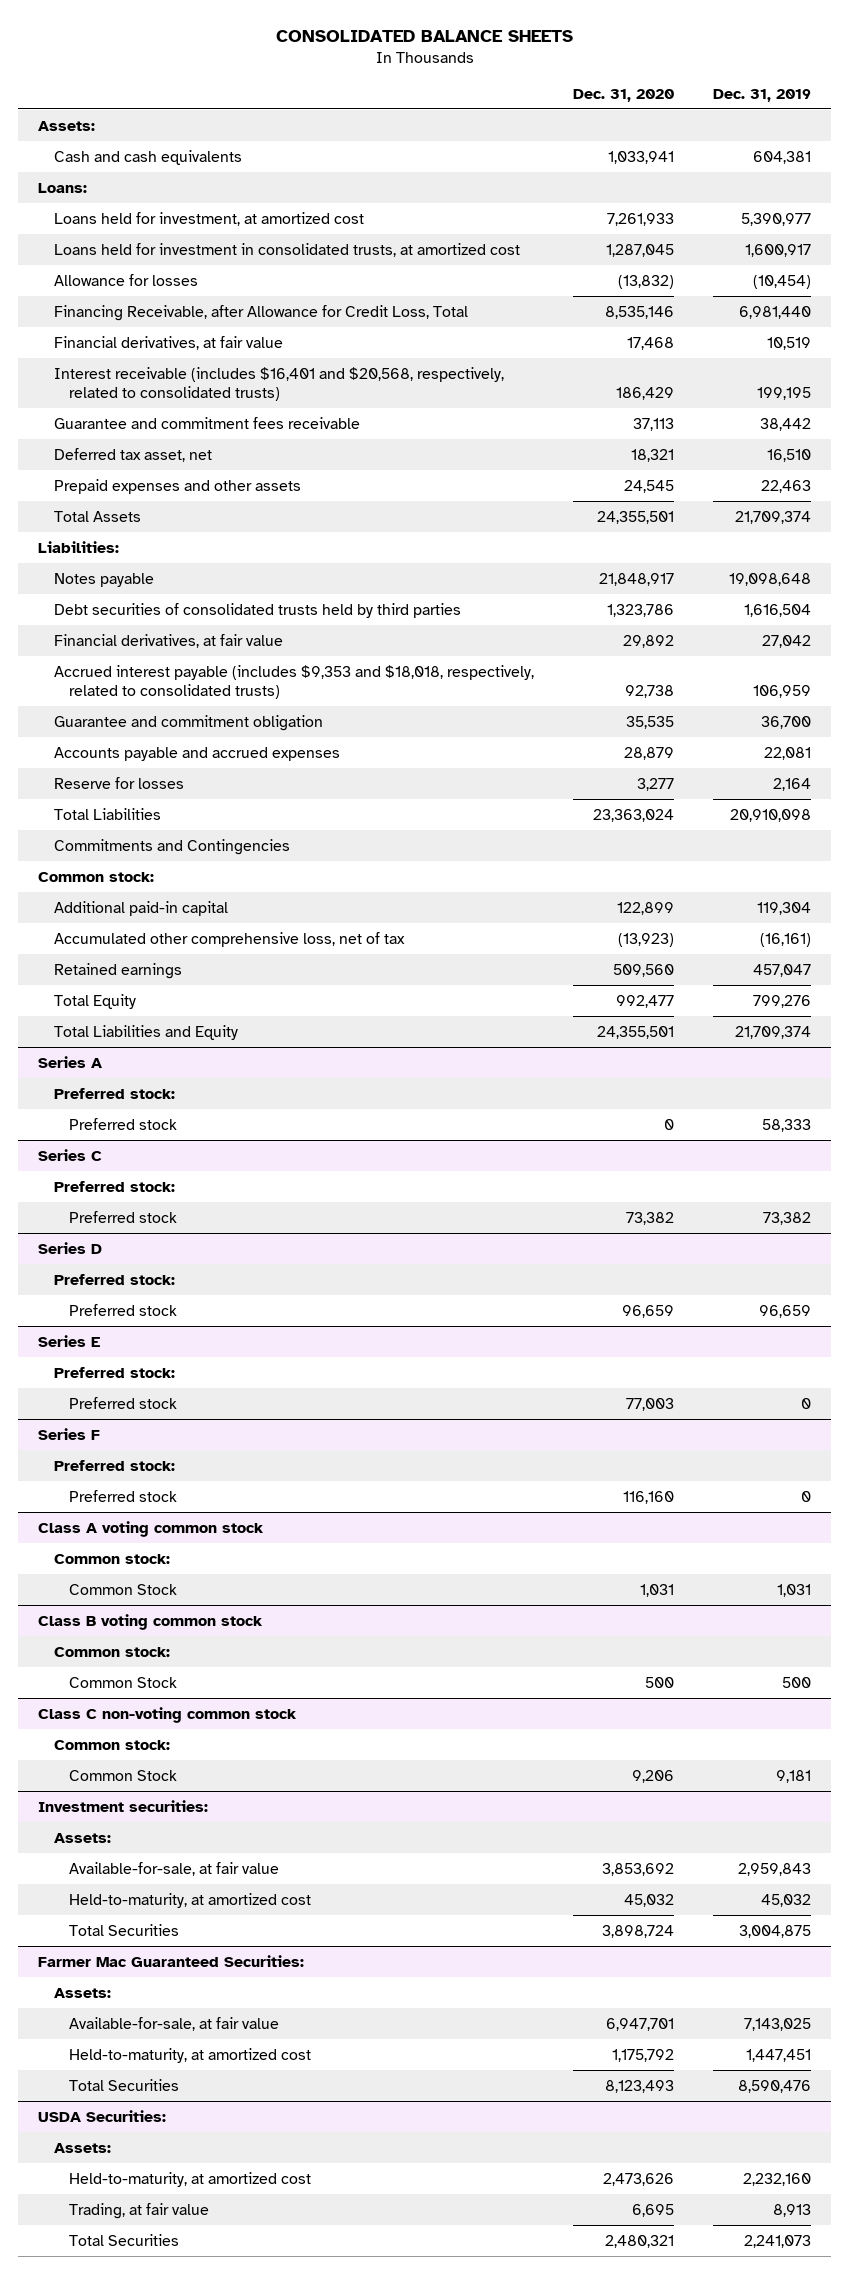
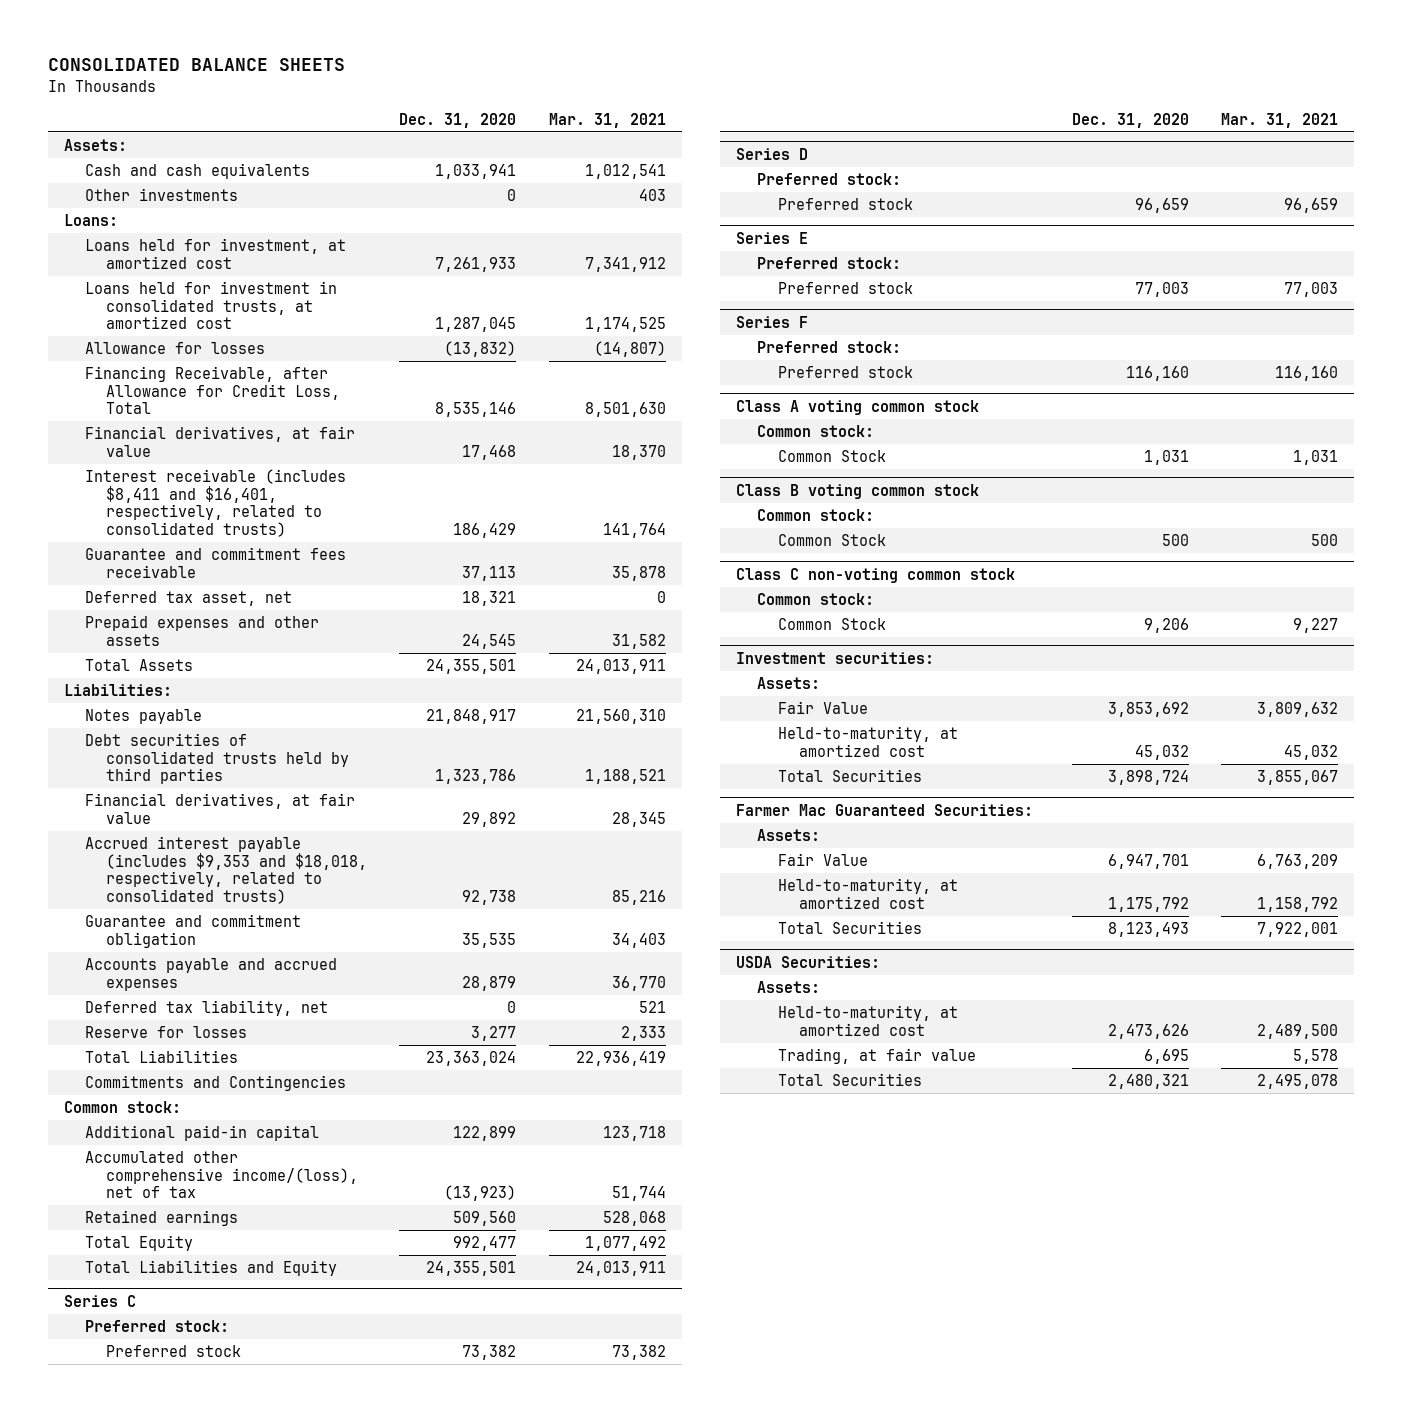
[713,88,812,102] Dec. 31, 2019 -> none
none -> [548,112,666,128] Mar. 31, 2021
none -> [85,187,239,201] Other investments
[53,366,504,402] Interest receivable (includes $16,401 and $20,568, respectively, related to consolidated trusts) -> [85,468,347,538] Interest receivable (includes $8,411 and $16,401, respectively, related to consolidated trusts)
none -> [85,999,329,1016] Deferred tax liability, net
[53,931,405,947] Accumulated other comprehensive loss, net of tax -> [85,1150,359,1199] Accumulated other comprehensive income/(loss), net of tax
[37,1055,102,1068] Series A -> none
[53,1087,175,1099] Preferred stock: -> none
[69,1117,178,1130] Preferred stock -> none
[69,1861,280,1876] Available-for-sale, at fair value -> [778,700,869,714] Fair Value
[69,2016,280,2031] Available-for-sale, at fair value -> [778,852,869,866] Fair Value

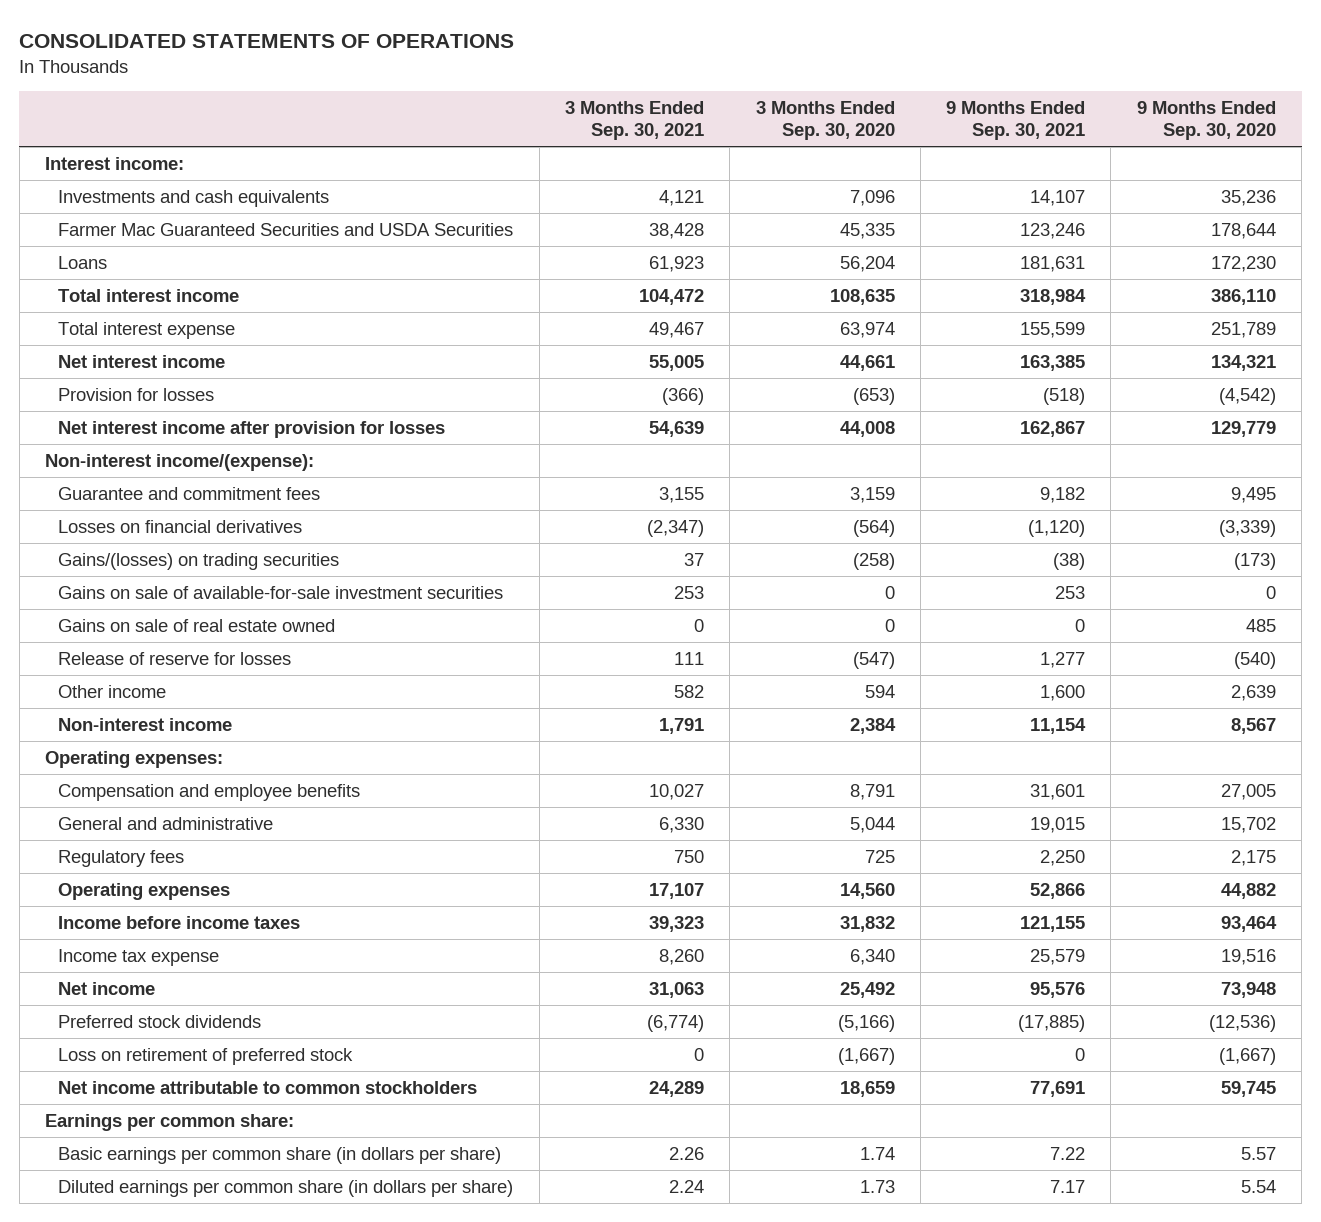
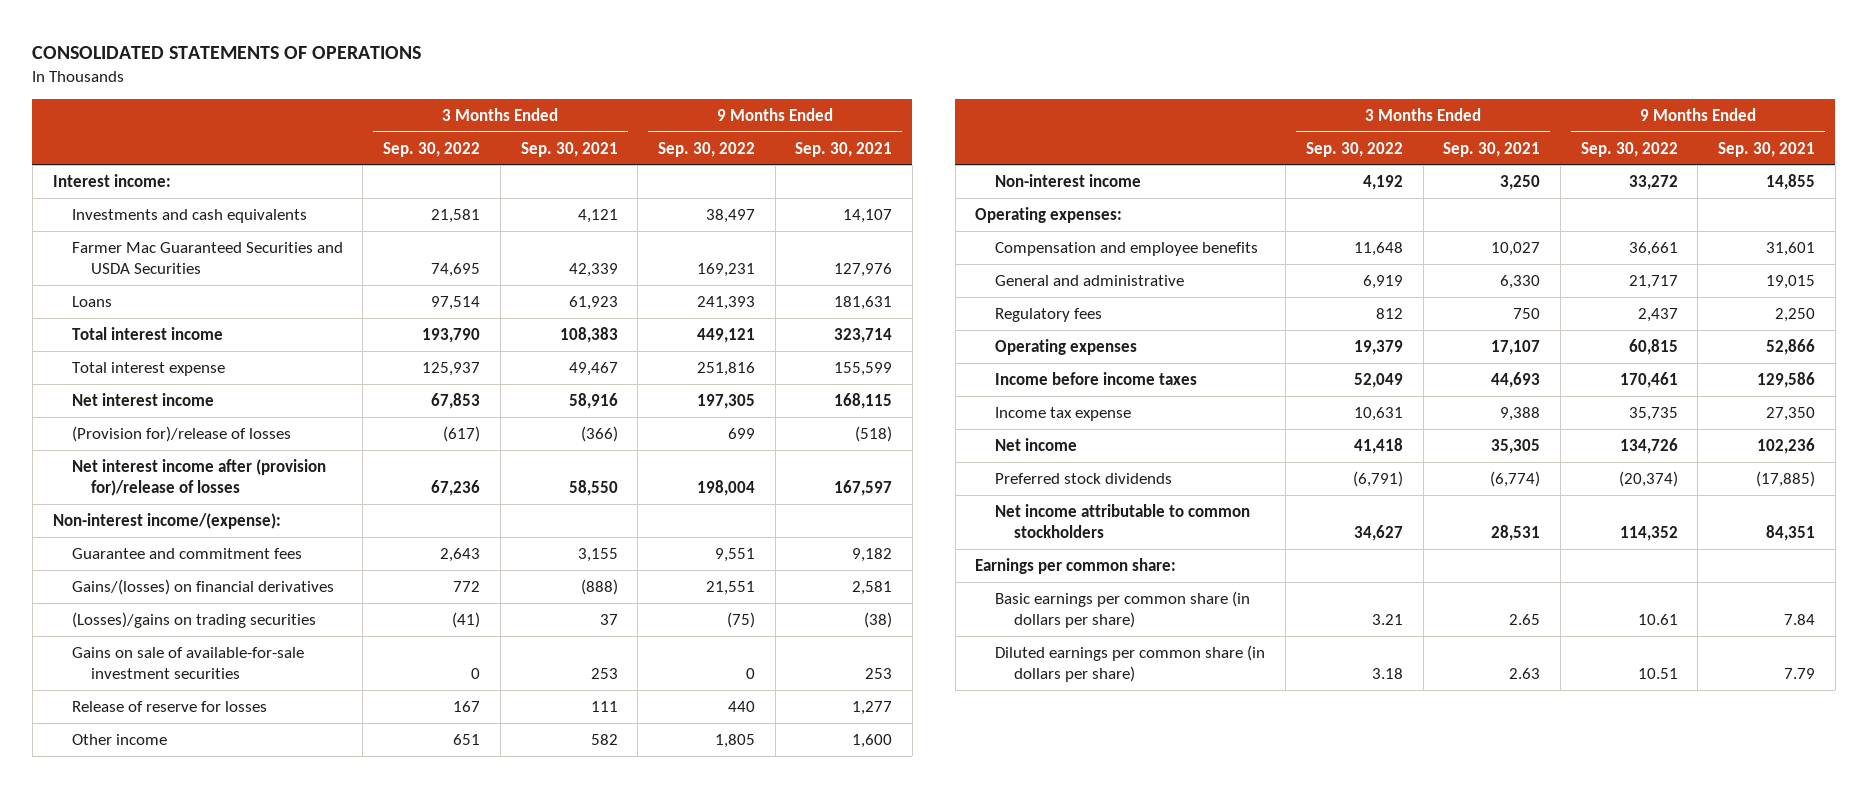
[755,101,895,140] 3 Months Ended Sep. 30, 2020 -> none
[1136,101,1276,140] 9 Months Ended Sep. 30, 2020 -> none
none -> [383,141,481,157] Sep. 30, 2022
none -> [657,141,755,157] Sep. 30, 2022
[648,223,704,240] 38,428 -> [568,262,618,277] 42,339
[1020,223,1086,240] 123,246 -> [834,262,893,277] 127,976
[638,289,704,306] 104,472 -> [559,326,618,343] 108,383
[1020,289,1087,306] 318,984 -> [834,327,893,343] 323,714
[648,355,704,372] 55,005 -> [568,392,618,409] 58,916
[1020,355,1086,372] 163,385 -> [834,392,893,409] 168,115
[58,388,215,402] Provision for losses -> [71,425,291,442] (Provision for)/release of losses
[58,421,446,439] Net interest income after provision for losses -> [71,458,326,496] Net interest income after (provision for)/release of losses
[648,421,704,438] 54,639 -> [568,479,618,496] 58,550
[1020,421,1086,438] 162,867 -> [834,479,893,496] 167,597
[58,520,303,534] Losses on financial derivatives -> [71,578,334,595] Gains/(losses) on financial derivatives
[646,520,704,538] (2,347) -> [580,578,618,595] (888)
[1028,520,1086,538] (1,120) -> [852,580,893,595] 2,581
[58,553,340,571] Gains/(losses) on trading securities -> [71,611,316,628] (Losses)/gains on trading securities
[58,619,336,633] Gains on sale of real estate owned -> none
[658,718,704,735] 1,791 -> [1500,174,1541,190] 3,250
[1030,718,1087,735] 11,154 -> [1766,173,1816,190] 14,855
[648,916,704,933] 39,323 -> [1491,371,1541,388] 44,693
[1020,916,1086,933] 121,155 -> [1757,371,1816,388] 129,586
[658,949,704,966] 8,260 -> [1500,406,1541,421] 9,388
[1030,949,1086,966] 25,579 -> [1766,406,1816,421] 27,350
[648,982,704,999] 31,063 -> [1491,438,1541,454] 35,305
[1030,982,1086,999] 95,576 -> [1757,437,1816,454] 102,236
[58,1048,354,1066] Loss on retirement of preferred stock -> none
[648,1081,704,1098] 24,289 -> [1491,524,1541,541] 28,531
[1030,1081,1086,1098] 77,691 -> [1766,524,1816,541] 84,351
[668,1147,704,1161] 2.26 -> [1509,613,1541,625] 2.65
[1050,1147,1086,1161] 7.22 -> [1784,613,1816,625] 7.84
[668,1180,704,1194] 2.24 -> [1509,667,1541,679] 2.63
[1050,1180,1086,1194] 7.17 -> [1784,667,1816,679] 7.79

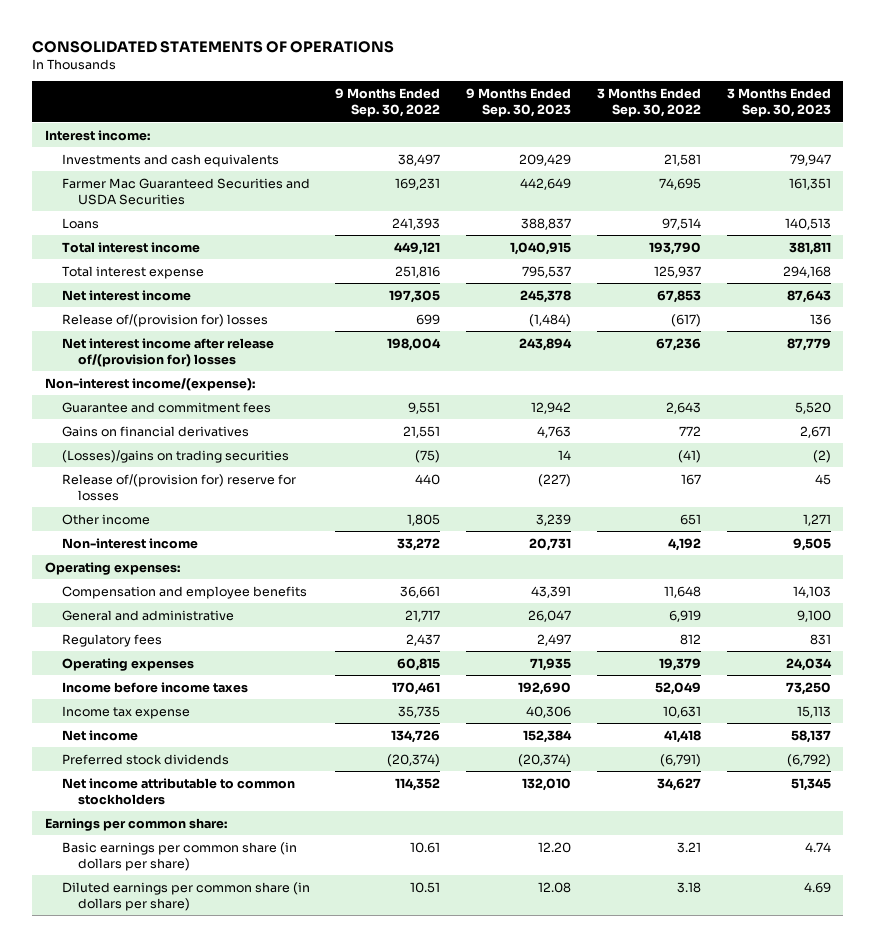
[520,141,618,157] Sep. 30, 2021 -> none
[795,141,893,157] Sep. 30, 2021 -> none
none -> [466,87,572,118] 9 Months Ended Sep. 30, 2023
none -> [726,87,831,118] 3 Months Ended Sep. 30, 2023
[71,425,291,442] (Provision for)/release of losses -> [61,313,268,327] Release of/(provision for) losses
[71,458,326,496] Net interest income after (provision for)/release of losses -> [61,337,274,367] Net interest income after release of/(provision for) losses
[71,578,334,595] Gains/(losses) on financial derivatives -> [61,425,249,437] Gains on financial derivatives
[71,646,304,679] Gains on sale of available-for-sale investment securities -> none
[71,700,267,712] Release of reserve for losses -> [61,473,296,501] Release of/(provision for) reserve for losses

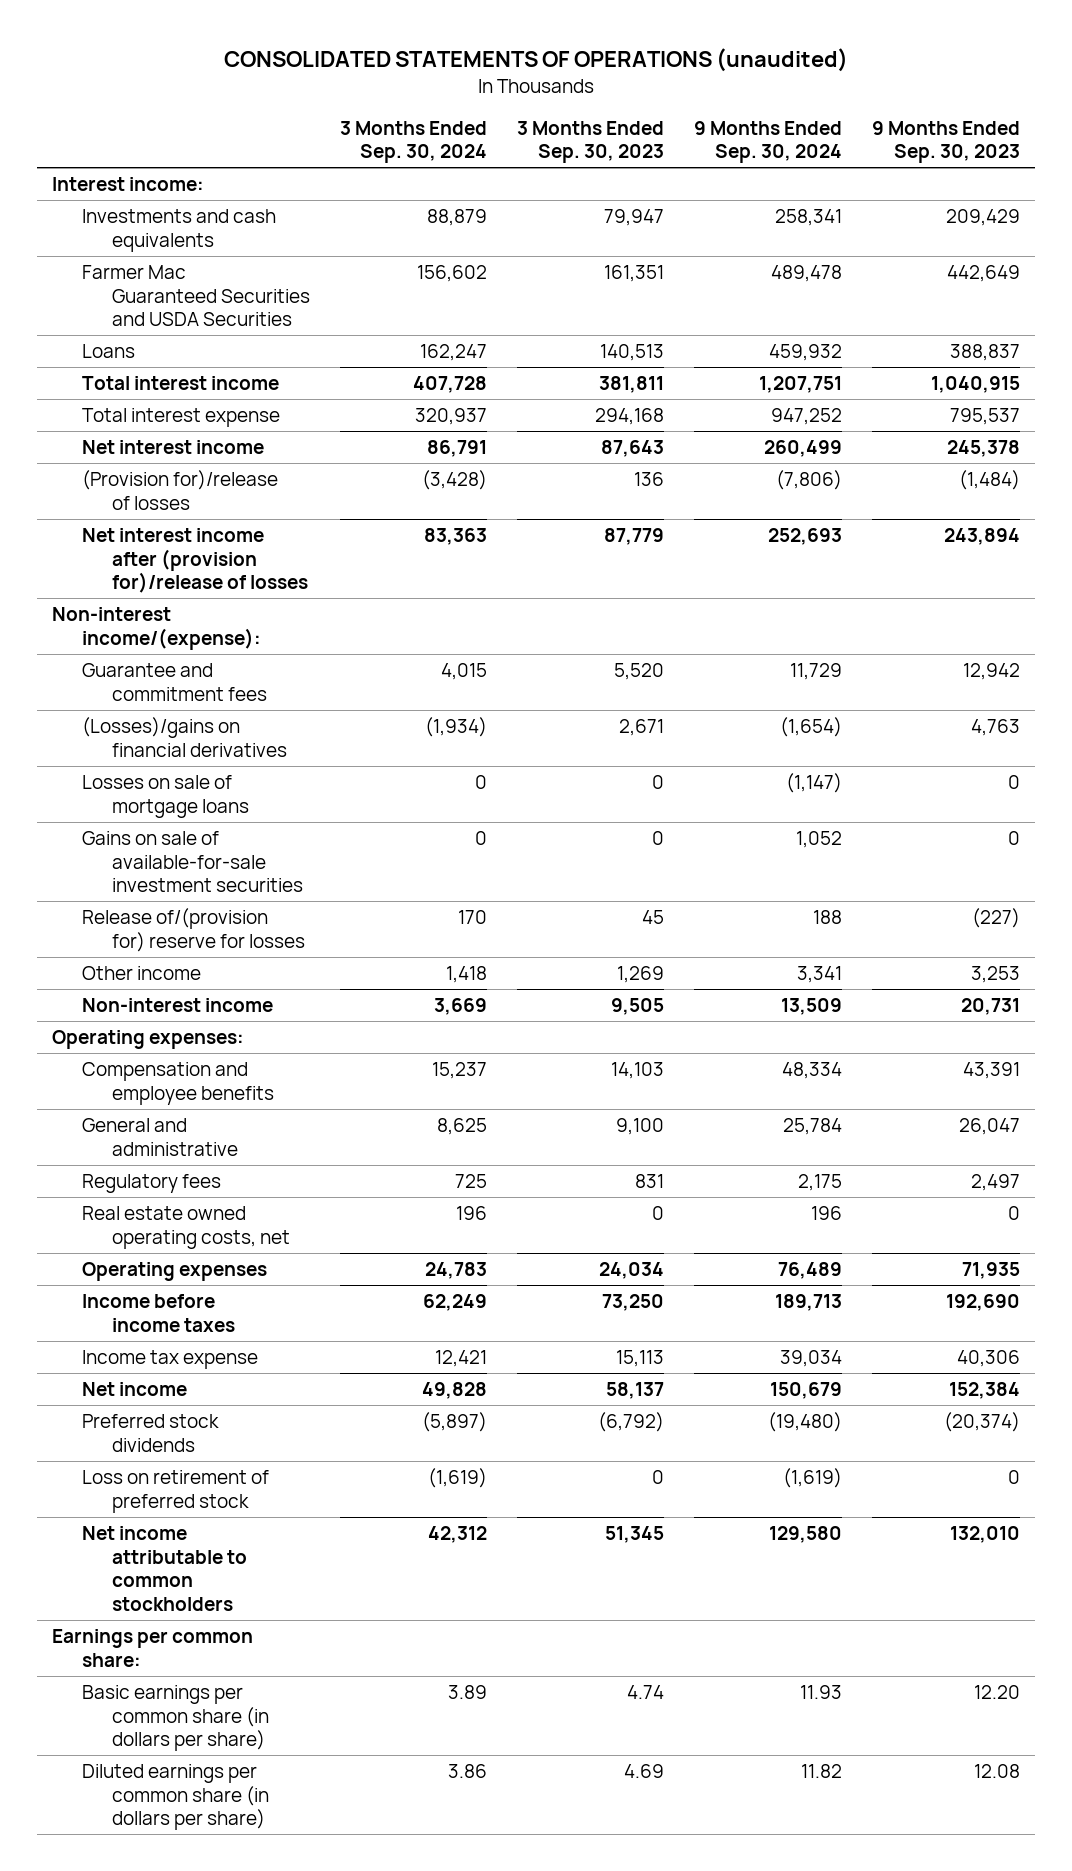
[32,40,395,53] CONSOLIDATED STATEMENTS OF OPERATIONS -> [224,47,849,72] CONSOLIDATED STATEMENTS OF OPERATIONS (unaudited)
[335,87,441,118] 9 Months Ended Sep. 30, 2022 -> none
[596,87,701,118] 3 Months Ended Sep. 30, 2022 -> none
none -> [340,120,488,164] 3 Months Ended Sep. 30, 2024
none -> [694,120,843,164] 9 Months Ended Sep. 30, 2024
[61,313,268,327] Release of/(provision for) losses -> [82,470,279,510] (Provision for)/release of losses
[61,337,274,367] Net interest income after release of/(provision for) losses -> [82,528,309,594] Net interest income after (provision for)/release of losses
[61,449,289,463] (Losses)/gains on trading securities -> none
[61,425,249,437] Gains on financial derivatives -> [82,717,288,757] (Losses)/gains on financial derivatives
none -> [82,775,250,818] Losses on sale of mortgage loans
none -> [82,831,304,893] Gains on sale of available-for-sale investment securities
[536,513,572,526] 3,239 -> [971,966,1021,984] 3,253
[802,513,831,526] 1,271 -> [617,966,665,984] 1,269
none -> [82,1206,291,1249] Real estate owned operating costs, net
none -> [82,1470,270,1513] Loss on retirement of preferred stock

